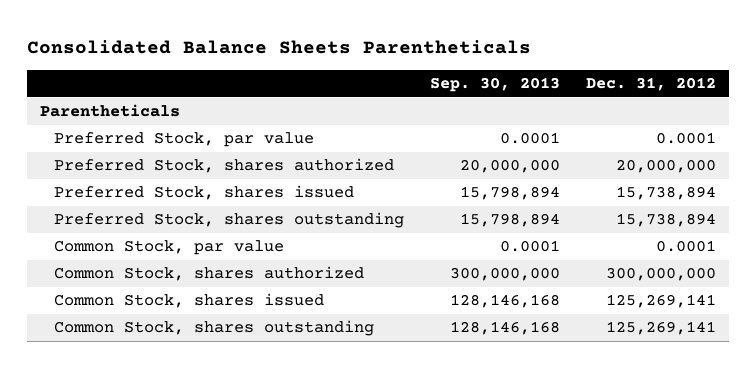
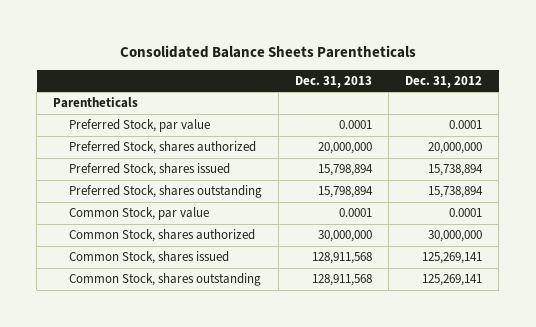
[430,77,561,93] Sep. 30, 2013 -> none
none -> [295,75,373,88] Dec. 31, 2013
[605,267,716,282] 300,000,000 -> [428,230,483,243] 30,000,000

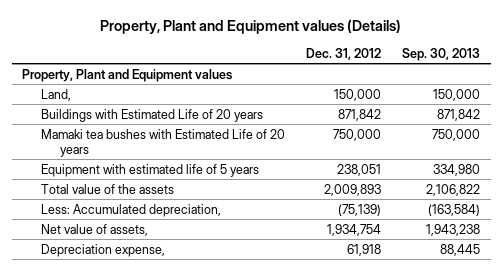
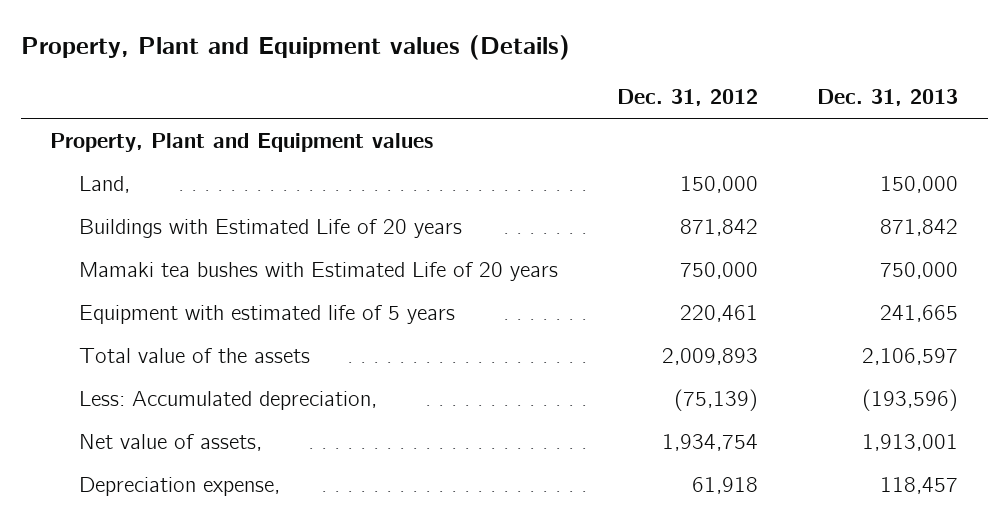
[402,47,481,61] Sep. 30, 2013 -> none
none -> [817,89,959,107] Dec. 31, 2013
[337,163,382,176] 238,051 -> [679,304,758,322] 220,461

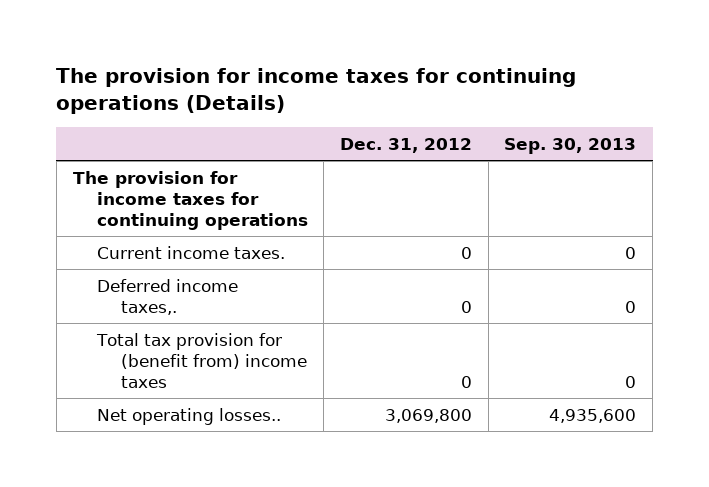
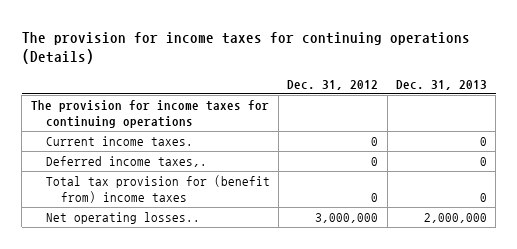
[504,137,637,154] Sep. 30, 2013 -> none
none -> [395,80,487,91] Dec. 31, 2013
[385,408,473,423] 3,069,800 -> [315,212,379,223] 3,000,000

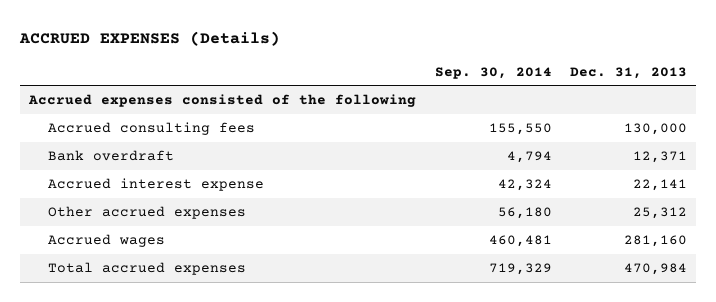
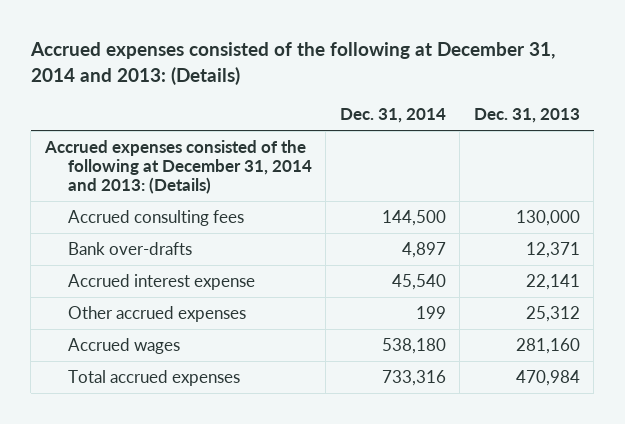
[19,31,281,47] ACCRUED EXPENSES (Details) -> [29,42,555,85] Accrued expenses consisted of the following at December 31, 2014 and 2013: (Details)
[434,66,552,79] Sep. 30, 2014 -> none
none -> [339,108,446,124] Dec. 31, 2014
[28,94,417,108] Accrued expenses consisted of the following -> none
none -> [43,139,312,195] Accrued expenses consisted of the following at December 31, 2014 and 2013: (Details)
[48,150,175,162] Bank overdraft -> [67,241,192,255] Bank over-drafts

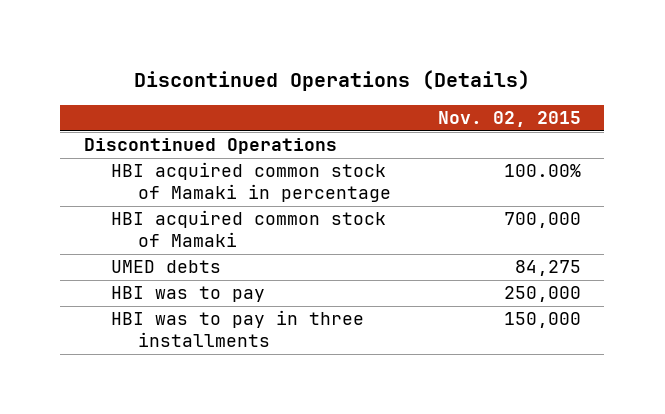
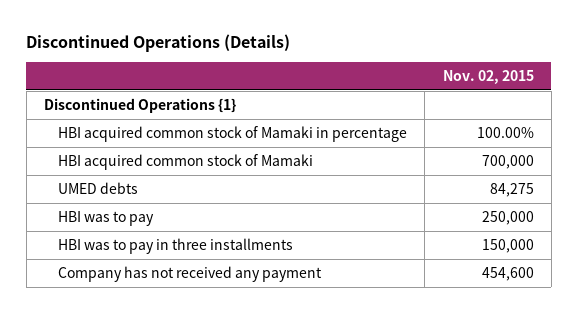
[83,138,337,155] Discontinued Operations -> [44,98,237,114] Discontinued Operations {1}
none -> [57,266,322,283] Company has not received any payment

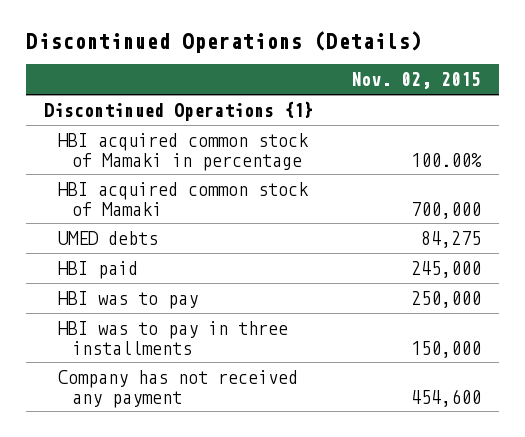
none -> [58,260,139,279] HBI paid

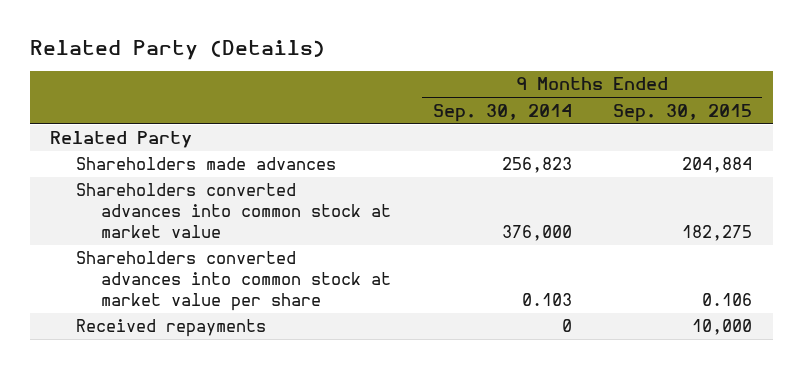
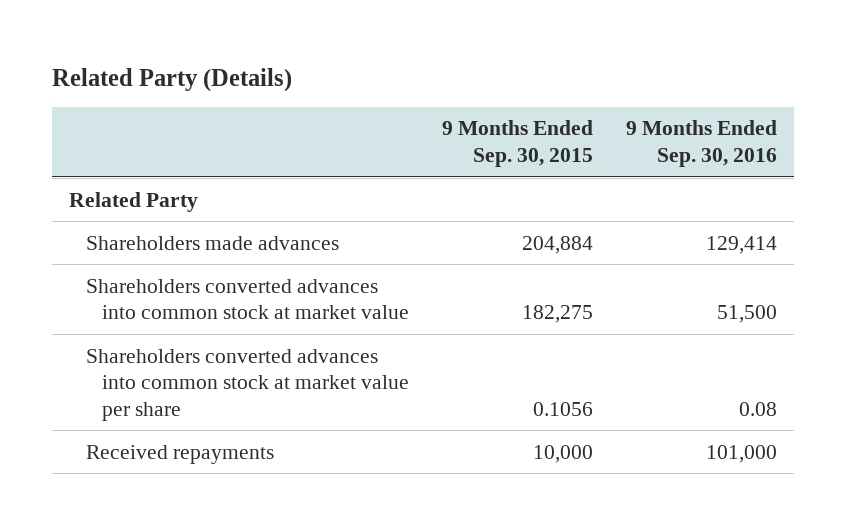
[432,103,572,122] Sep. 30, 2014 -> none
none -> [626,120,778,167] 9 Months Ended Sep. 30, 2016
[702,292,753,306] 0.106 -> [533,401,594,416] 0.1056

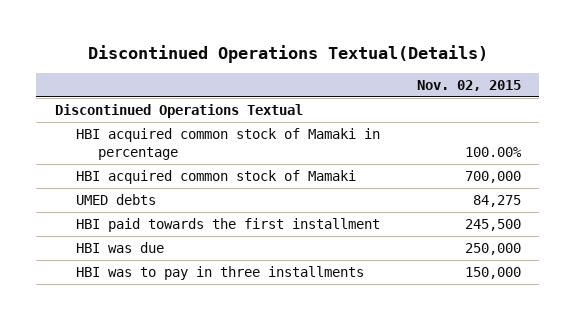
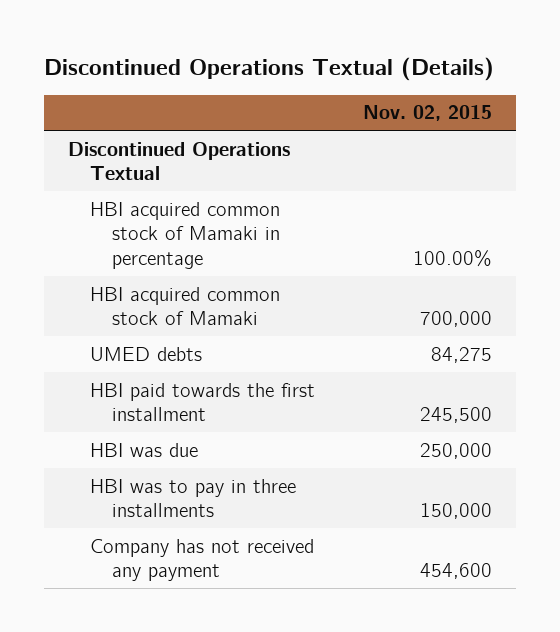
[87,44,488,63] Discontinued Operations Textual(Details) -> [43,56,494,81] Discontinued Operations Textual (Details)
none -> [89,538,314,582] Company has not received any payment

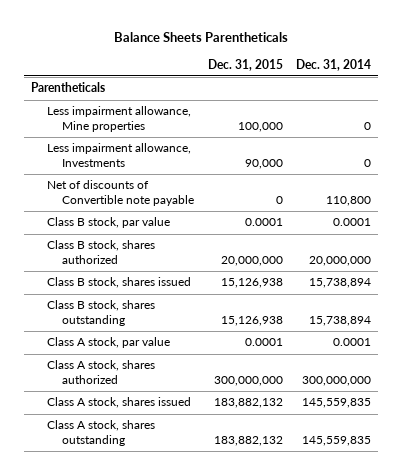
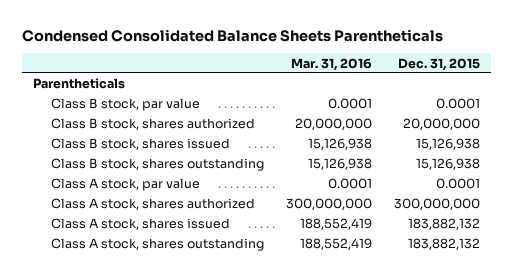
[114,31,289,42] Balance Sheets Parentheticals -> [21,28,443,42] Condensed Consolidated Balance Sheets Parentheticals
[296,58,372,71] Dec. 31, 2014 -> none
none -> [290,57,372,71] Mar. 31, 2016
[46,106,191,132] Less impairment allowance, Mine properties -> none
[46,143,191,167] Less impairment allowance, Investments -> none
[46,180,194,206] Net of discounts of Convertible note payable -> none

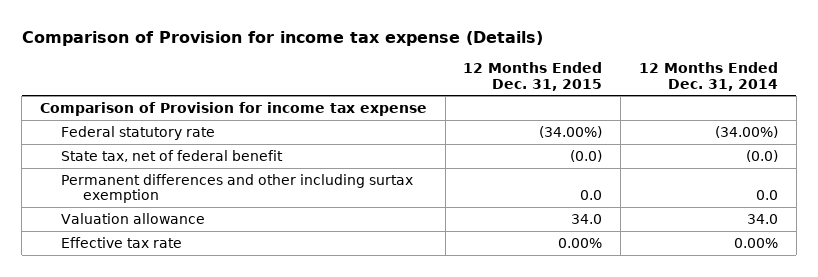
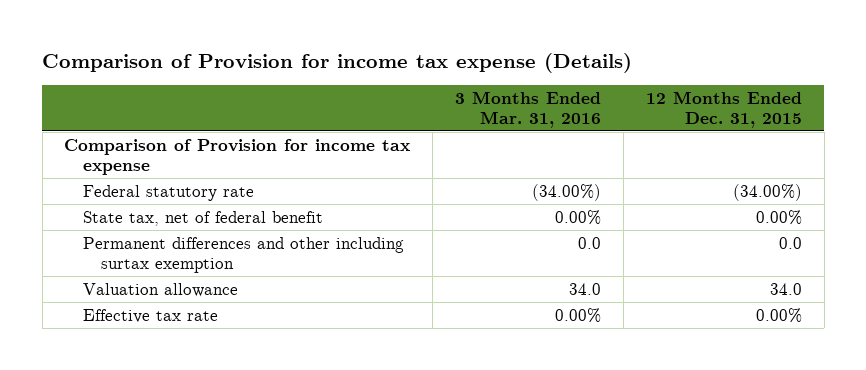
[639,62,779,91] 12 Months Ended Dec. 31, 2014 -> none
none -> [455,90,602,128] 3 Months Ended Mar. 31, 2016
[570,149,603,162] (0.0) -> [755,209,802,225] 0.00%

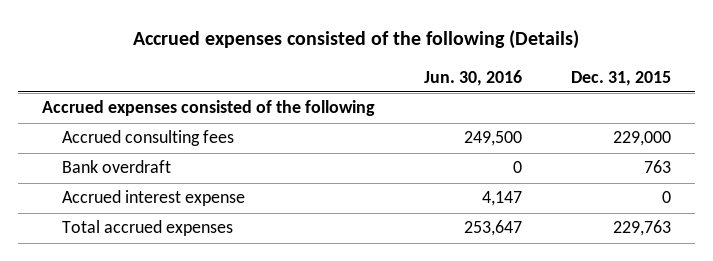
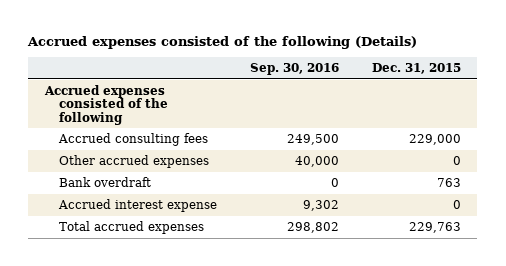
[423,69,522,86] Jun. 30, 2016 -> none
none -> [249,62,339,75] Sep. 30, 2016
none -> [58,154,209,168] Other accrued expenses

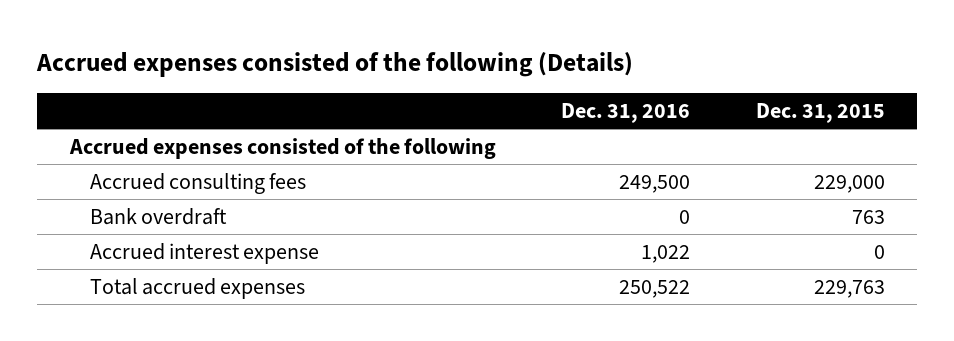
[249,62,339,75] Sep. 30, 2016 -> none
none -> [561,102,691,123] Dec. 31, 2016
[58,154,209,168] Other accrued expenses -> none

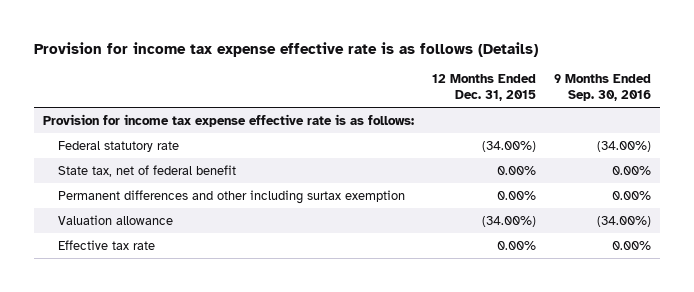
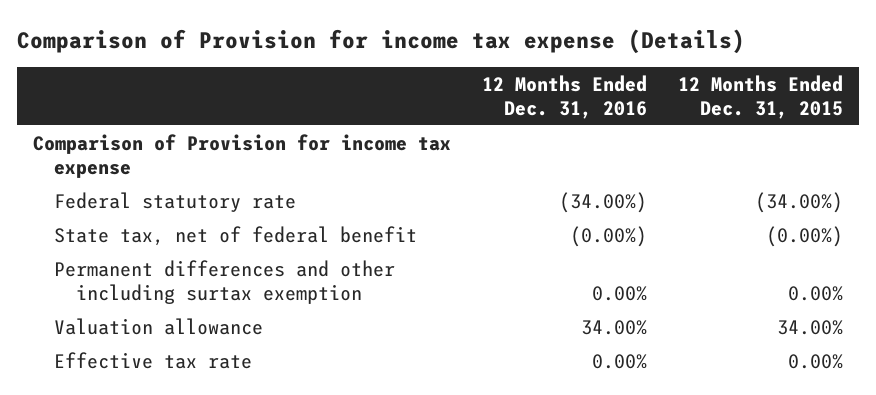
[33,41,538,57] Provision for income tax expense effective rate is as follows (Details) -> [17,28,746,54] Comparison of Provision for income tax expense (Details)
[554,73,652,101] 9 Months Ended Sep. 30, 2016 -> none
none -> [481,74,647,119] 12 Months Ended Dec. 31, 2016
[42,113,414,127] Provision for income tax expense effective rate is as follows: -> none
none -> [32,133,451,178] Comparison of Provision for income tax expense
[497,165,537,175] 0.00% -> [766,225,844,247] (0.00%)
[482,215,537,227] (34.00%) -> [777,319,844,335] 34.00%

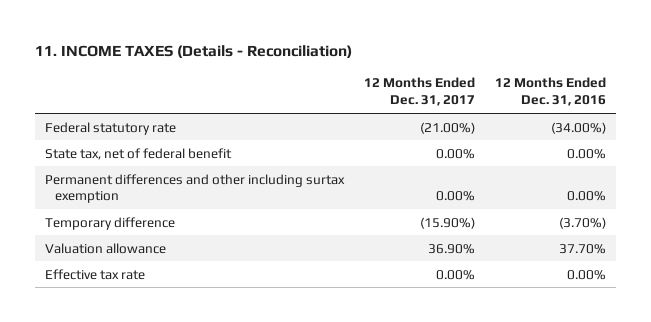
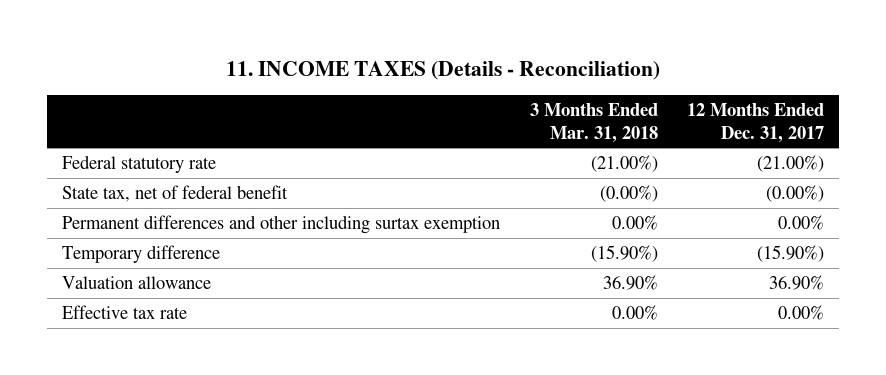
[494,77,606,107] 12 Months Ended Dec. 31, 2016 -> none
none -> [529,103,658,143] 3 Months Ended Mar. 31, 2018
[435,148,475,159] 0.00% -> [766,185,825,203] (0.00%)

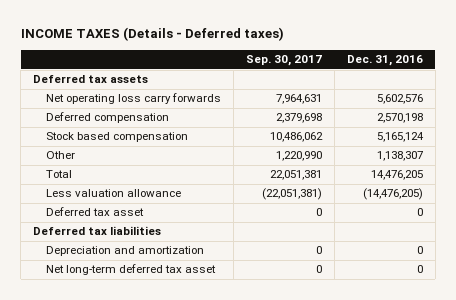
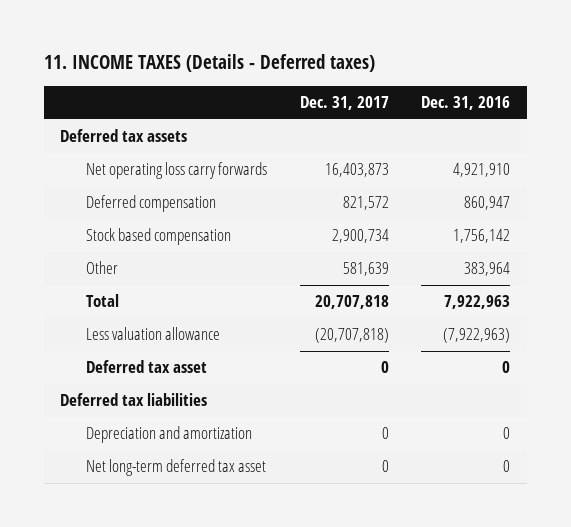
[20,27,284,42] INCOME TAXES (Details - Deferred taxes) -> [43,54,375,73] 11. INCOME TAXES (Details - Deferred taxes)
[245,55,322,67] Sep. 30, 2017 -> none
none -> [299,96,389,111] Dec. 31, 2017
[376,94,423,105] 5,602,576 -> [453,163,511,178] 4,921,910
[376,113,423,124] 2,570,198 -> [464,196,511,211] 860,947
[376,132,424,143] 5,165,124 -> [453,229,511,244] 1,756,142
[376,151,423,162] 1,138,307 -> [464,262,511,277] 383,964
[370,170,423,181] 14,476,205 -> [444,295,511,310] 7,922,963
[362,188,423,201] (14,476,205) -> [443,328,511,344] (7,922,963)

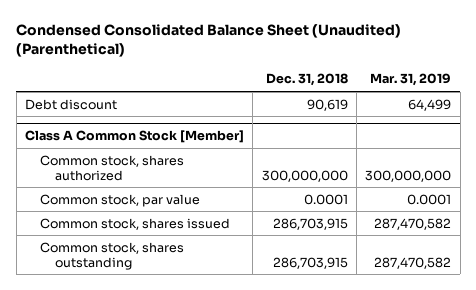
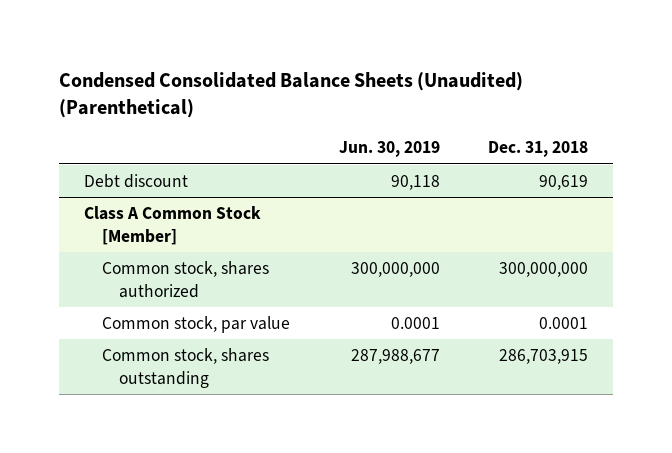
[16,24,402,58] Condensed Consolidated Balance Sheet (Unaudited) (Parenthetical) -> [59,71,524,118] Condensed Consolidated Balance Sheets (Unaudited) (Parenthetical)
[370,73,452,87] Mar. 31, 2019 -> none
none -> [338,141,440,158] Jun. 30, 2019
[39,217,230,230] Common stock, shares issued -> none

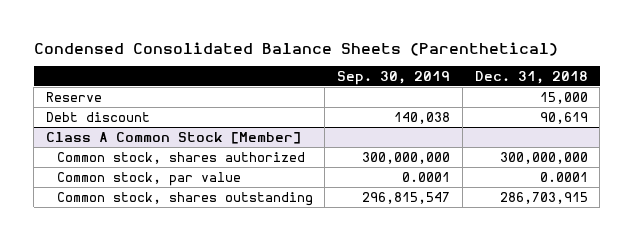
[59,71,524,118] Condensed Consolidated Balance Sheets (Unaudited) (Parenthetical) -> [33,41,558,56] Condensed Consolidated Balance Sheets (Parenthetical)
[338,141,440,158] Jun. 30, 2019 -> none
none -> [337,70,451,85] Sep. 30, 2019
none -> [46,91,103,102] Reserve

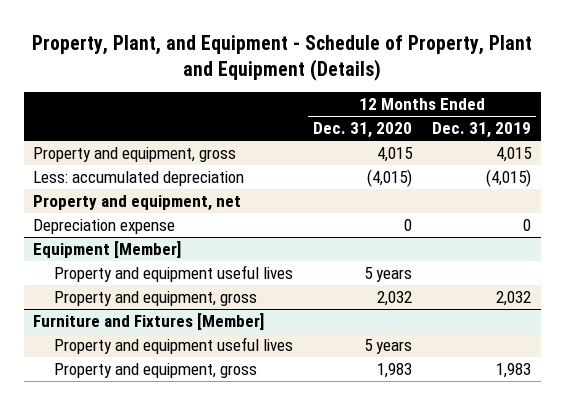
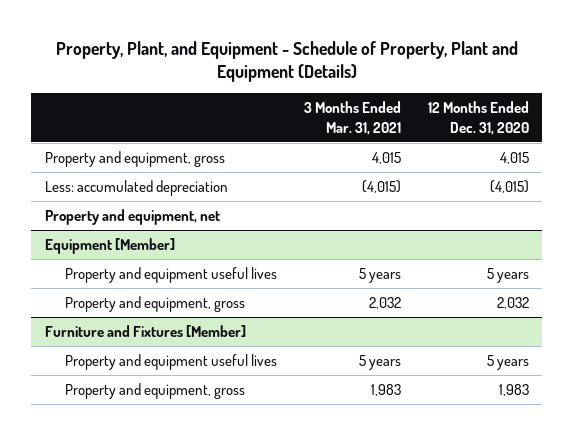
[431,122,531,139] Dec. 31, 2019 -> none
none -> [303,101,401,135] 3 Months Ended Mar. 31, 2021
[33,218,176,234] Depreciation expense -> none

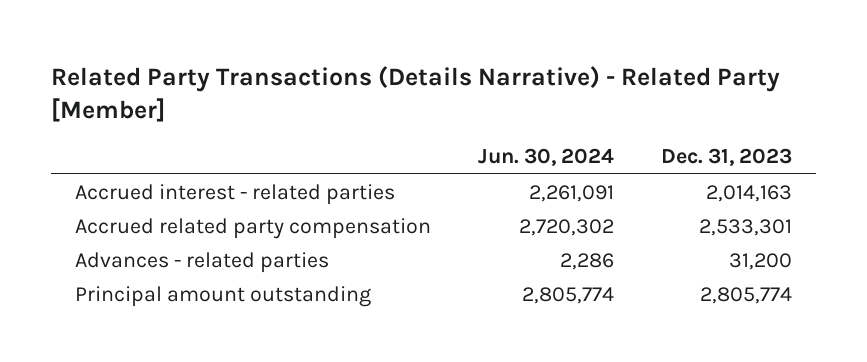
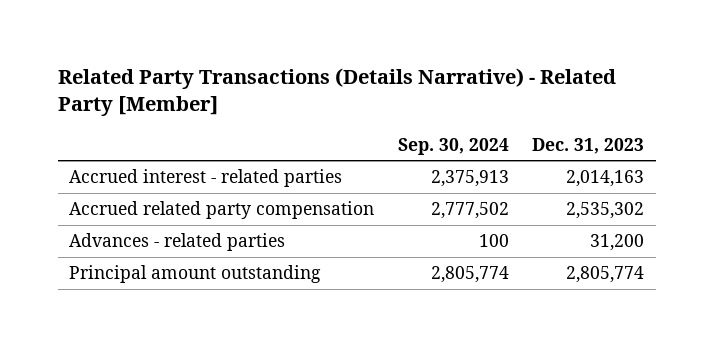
[478,148,615,167] Jun. 30, 2024 -> none
none -> [397,137,509,155] Sep. 30, 2024
[699,218,793,236] 2,533,301 -> [566,202,645,220] 2,535,302

